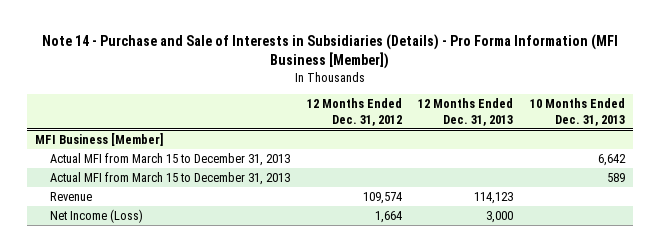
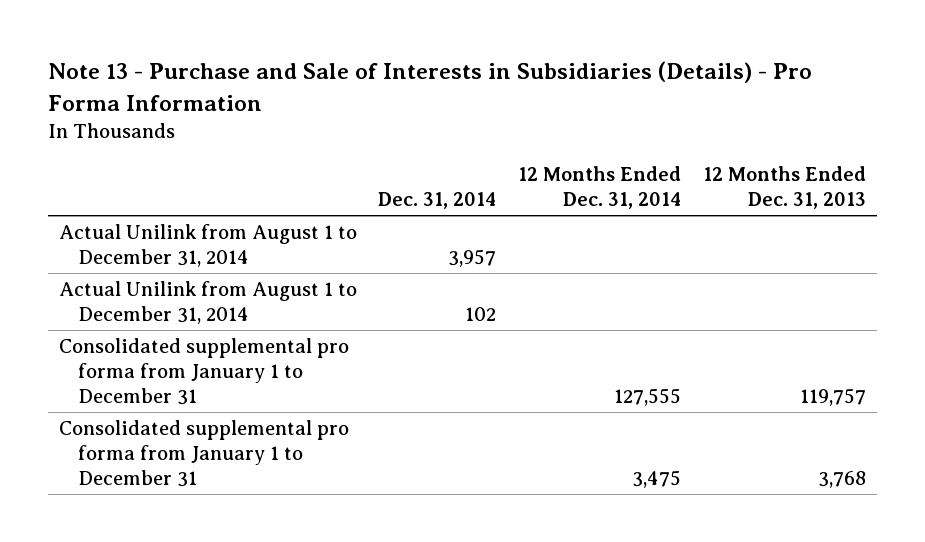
[41,34,618,70] Note 14 - Purchase and Sale of Interests in Subsidiaries (Details) - Pro Forma Information (MFI Business [Member]) -> [47,61,812,111] Note 13 - Purchase and Sale of Interests in Subsidiaries (Details) - Pro Forma Information
[306,98,402,126] 12 Months Ended Dec. 31, 2012 -> none
[529,98,625,126] 10 Months Ended Dec. 31, 2013 -> none
none -> [378,192,497,210] Dec. 31, 2014
none -> [518,166,682,210] 12 Months Ended Dec. 31, 2014
[35,132,164,146] MFI Business [Member] -> none
[50,152,291,166] Actual MFI from March 15 to December 31, 2013 -> none
[50,171,291,185] Actual MFI from March 15 to December 31, 2013 -> none
[50,191,93,201] Revenue -> none
[50,208,144,223] Net Income (Loss) -> none
none -> [58,224,357,268] Actual Unilink from August 1 to December 31, 2014
none -> [58,281,357,325] Actual Unilink from August 1 to December 31, 2014
none -> [58,338,349,405] Consolidated supplemental pro forma from January 1 to December 31
none -> [58,420,349,487] Consolidated supplemental pro forma from January 1 to December 31

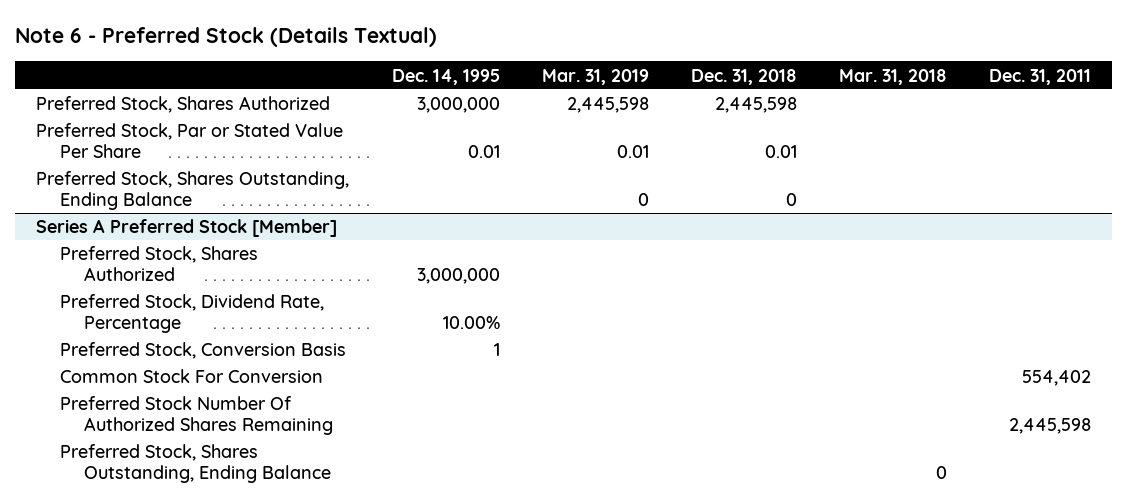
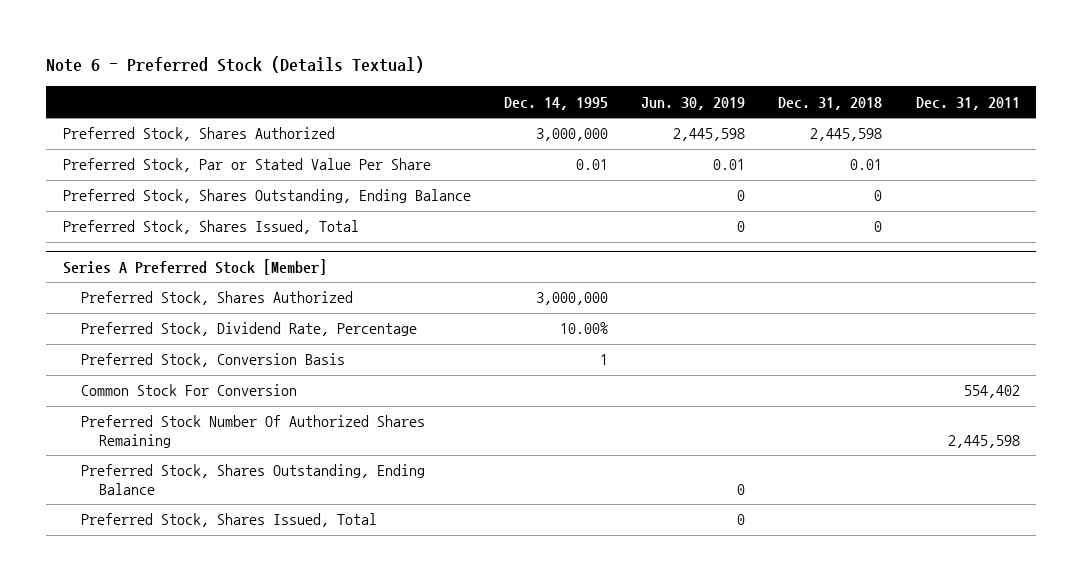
[541,68,649,85] Mar. 31, 2019 -> none
[839,68,948,85] Mar. 31, 2018 -> none
none -> [641,96,746,110] Jun. 30, 2019
none -> [62,220,359,235] Preferred Stock, Shares Issued, Total
none -> [80,513,377,528] Preferred Stock, Shares Issued, Total

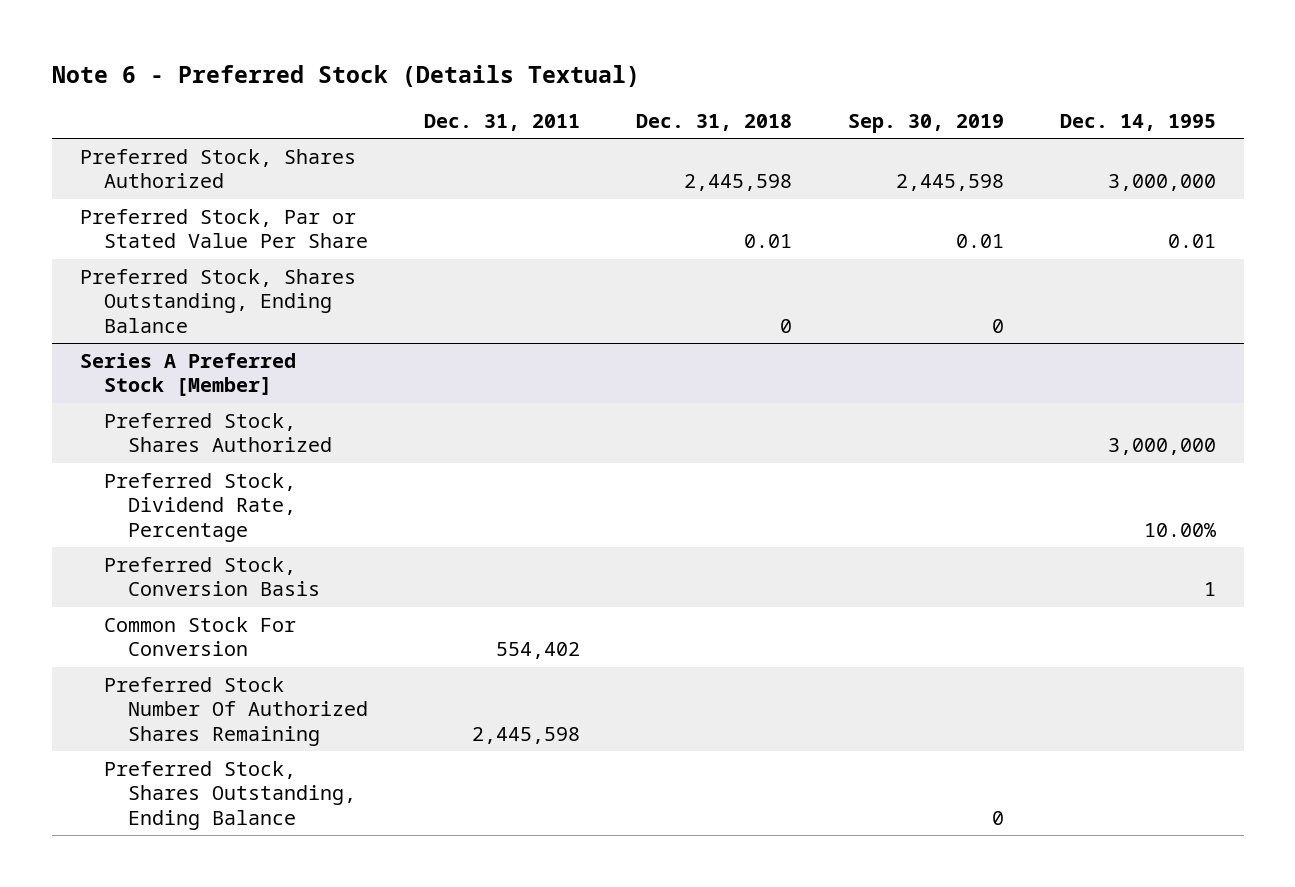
[641,96,746,110] Jun. 30, 2019 -> none
none -> [847,114,1004,134] Sep. 30, 2019
[62,220,359,235] Preferred Stock, Shares Issued, Total -> none
[80,513,377,528] Preferred Stock, Shares Issued, Total -> none

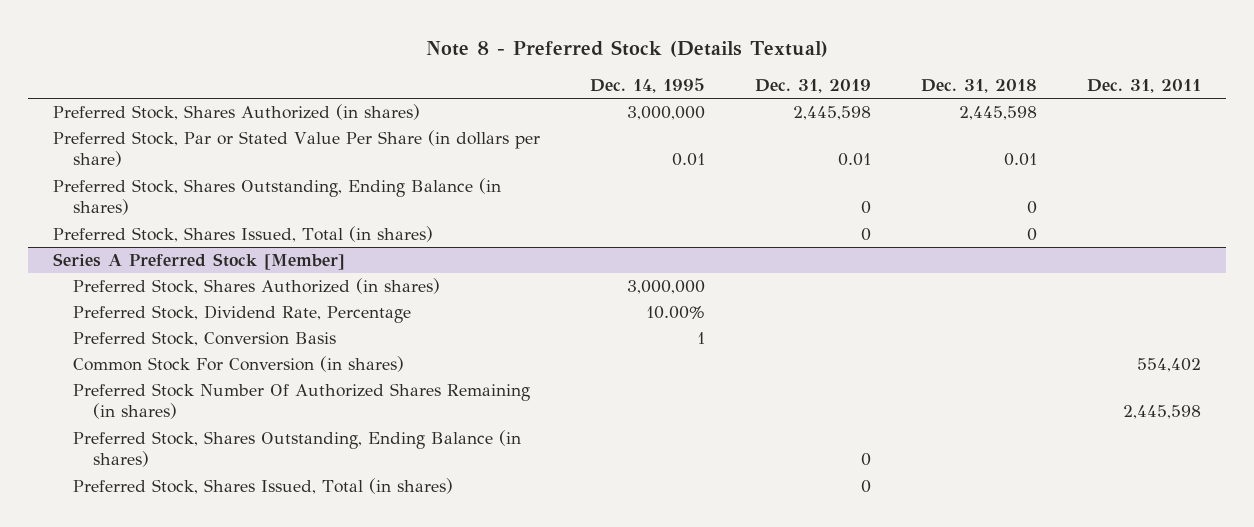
[51,64,640,87] Note 6 - Preferred Stock (Details Textual) -> [425,39,828,57] Note 8 - Preferred Stock (Details Textual)
[847,114,1004,134] Sep. 30, 2019 -> none
none -> [754,79,871,94] Dec. 31, 2019
[79,148,356,189] Preferred Stock, Shares Authorized -> [52,104,420,121] Preferred Stock, Shares Authorized (in shares)
[79,208,368,249] Preferred Stock, Par or Stated Value Per Share -> [52,130,540,168] Preferred Stock, Par or Stated Value Per Share (in dollars per share)
[79,268,356,333] Preferred Stock, Shares Outstanding, Ending Balance -> [52,178,501,216] Preferred Stock, Shares Outstanding, Ending Balance (in shares)
none -> [52,226,433,243] Preferred Stock, Shares Issued, Total (in shares)
[103,412,332,453] Preferred Stock, Shares Authorized -> [72,278,440,295] Preferred Stock, Shares Authorized (in shares)
[103,616,296,657] Common Stock For Conversion -> [72,356,404,373] Common Stock For Conversion (in shares)
[103,676,368,746] Preferred Stock Number Of Authorized Shares Remaining -> [72,383,530,420] Preferred Stock Number Of Authorized Shares Remaining (in shares)
[103,760,356,830] Preferred Stock, Shares Outstanding, Ending Balance -> [72,430,521,468] Preferred Stock, Shares Outstanding, Ending Balance (in shares)
none -> [72,478,453,495] Preferred Stock, Shares Issued, Total (in shares)

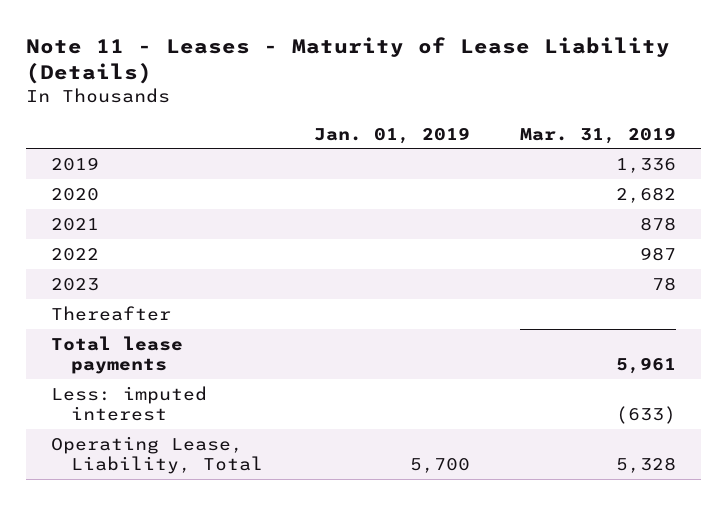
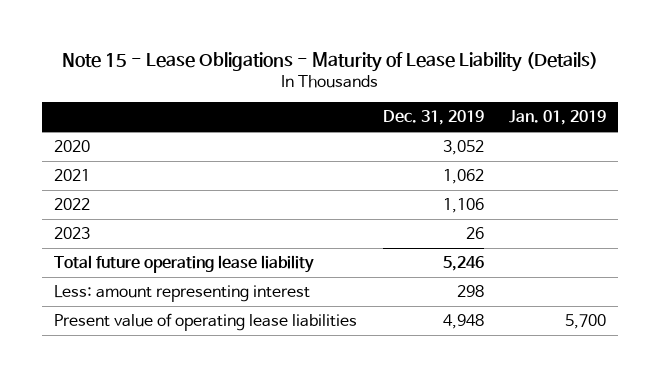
[26,36,671,84] Note 11 - Leases - Maturity of Lease Liability (Details) -> [62,51,599,72] Note 15 - Lease Obligations - Maturity of Lease Liability (Details)
[520,126,677,144] Mar. 31, 2019 -> none
none -> [382,110,484,126] Dec. 31, 2019
[51,156,100,171] 2019 -> none
[51,305,172,321] Thereafter -> none
[51,335,184,375] Total lease payments -> [54,255,315,274] Total future operating lease liability
[51,385,208,422] Less: imputed interest -> [54,285,311,303] Less: amount representing interest
[51,435,264,475] Operating Lease, Liability, Total -> [54,313,358,332] Present value of operating lease liabilities

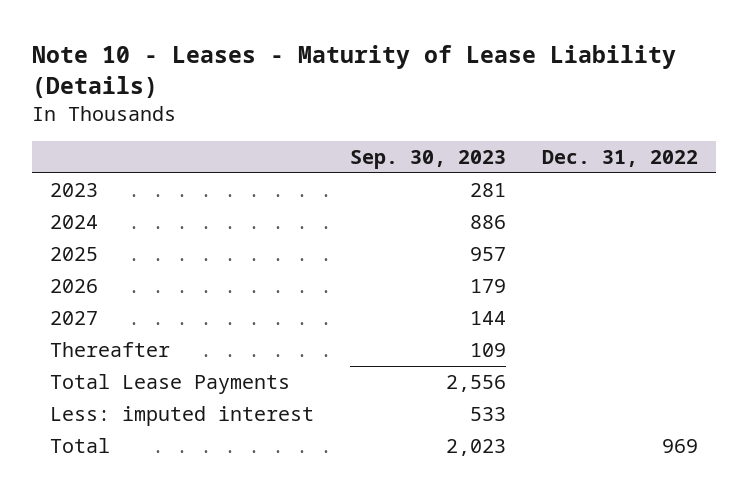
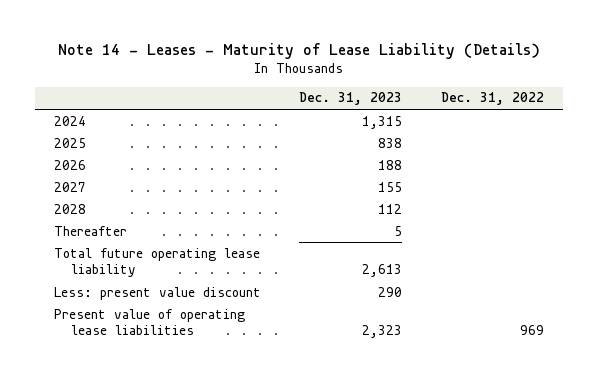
[31,44,676,98] Note 10 - Leases - Maturity of Lease Liability (Details) -> [57,43,540,60] Note 14 - Leases - Maturity of Lease Liability (Details)
[349,150,506,170] Sep. 30, 2023 -> none
none -> [299,92,403,106] Dec. 31, 2023
[49,183,98,198] 2023 -> none
none -> [53,203,86,214] 2028
[49,374,290,395] Total Lease Payments -> [53,247,260,278] Total future operating lease liability
[49,406,314,427] Less: imputed interest -> [53,286,261,300] Less: present value discount
[49,438,110,454] Total -> [53,308,245,336] Present value of operating lease liabilities

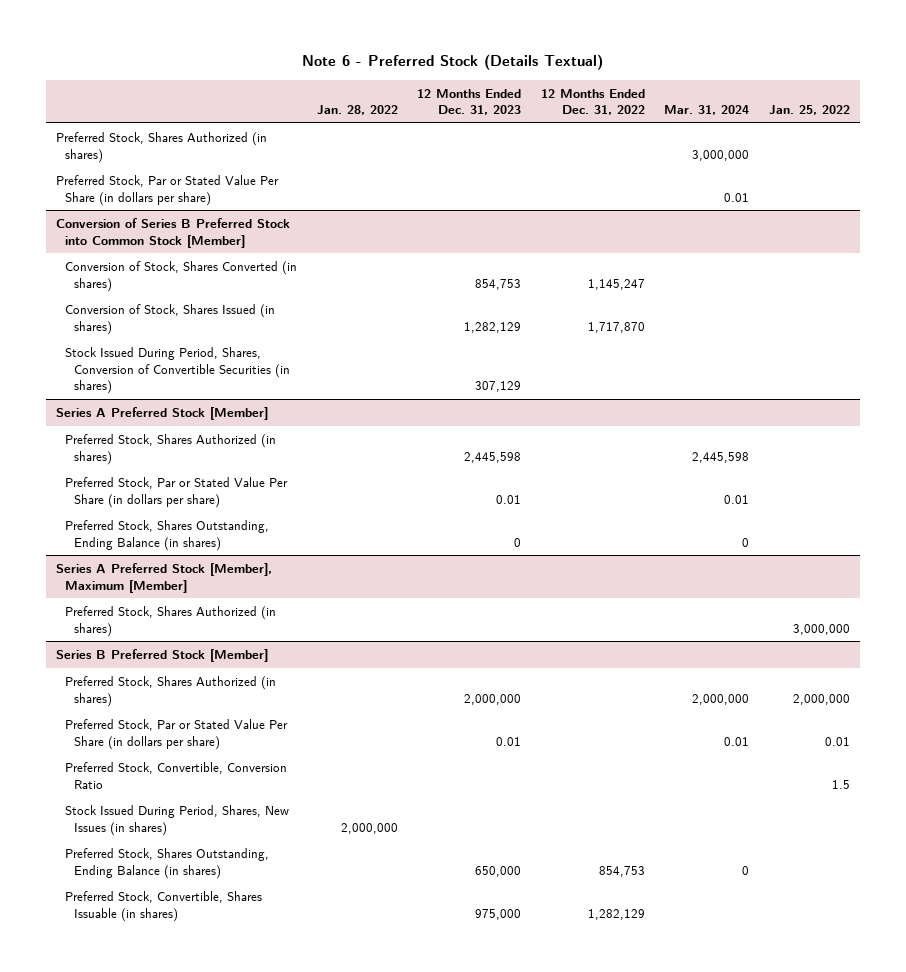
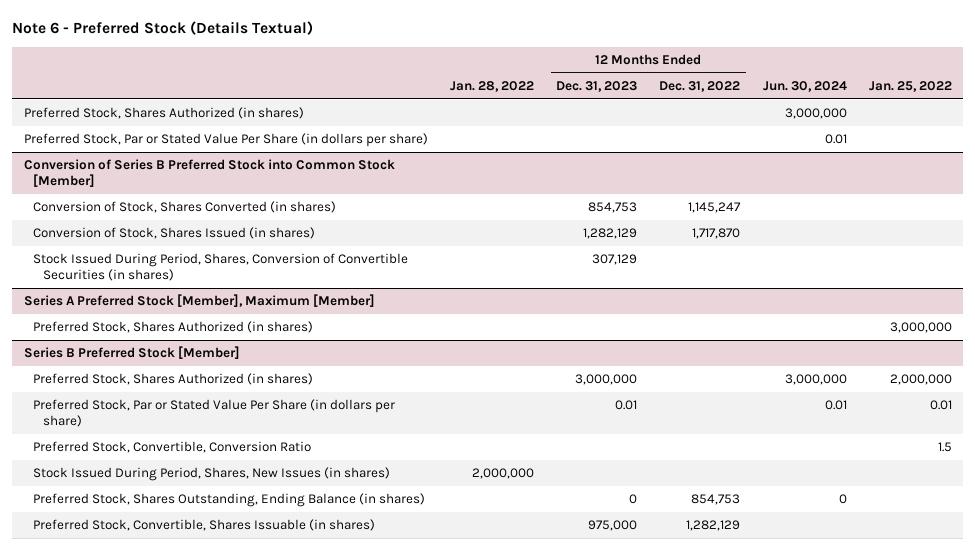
[664,105,750,116] Mar. 31, 2024 -> none
none -> [762,80,847,92] Jun. 30, 2024
[55,406,268,420] Series A Preferred Stock [Member] -> none
[65,433,277,465] Preferred Stock, Shares Authorized (in shares) -> none
[65,476,289,508] Preferred Stock, Par or Stated Value Per Share (in dollars per share) -> none
[65,519,270,551] Preferred Stock, Shares Outstanding, Ending Balance (in shares) -> none
[464,693,522,705] 2,000,000 -> [575,374,638,386] 3,000,000
[475,865,522,877] 650,000 -> [629,494,638,505] 0

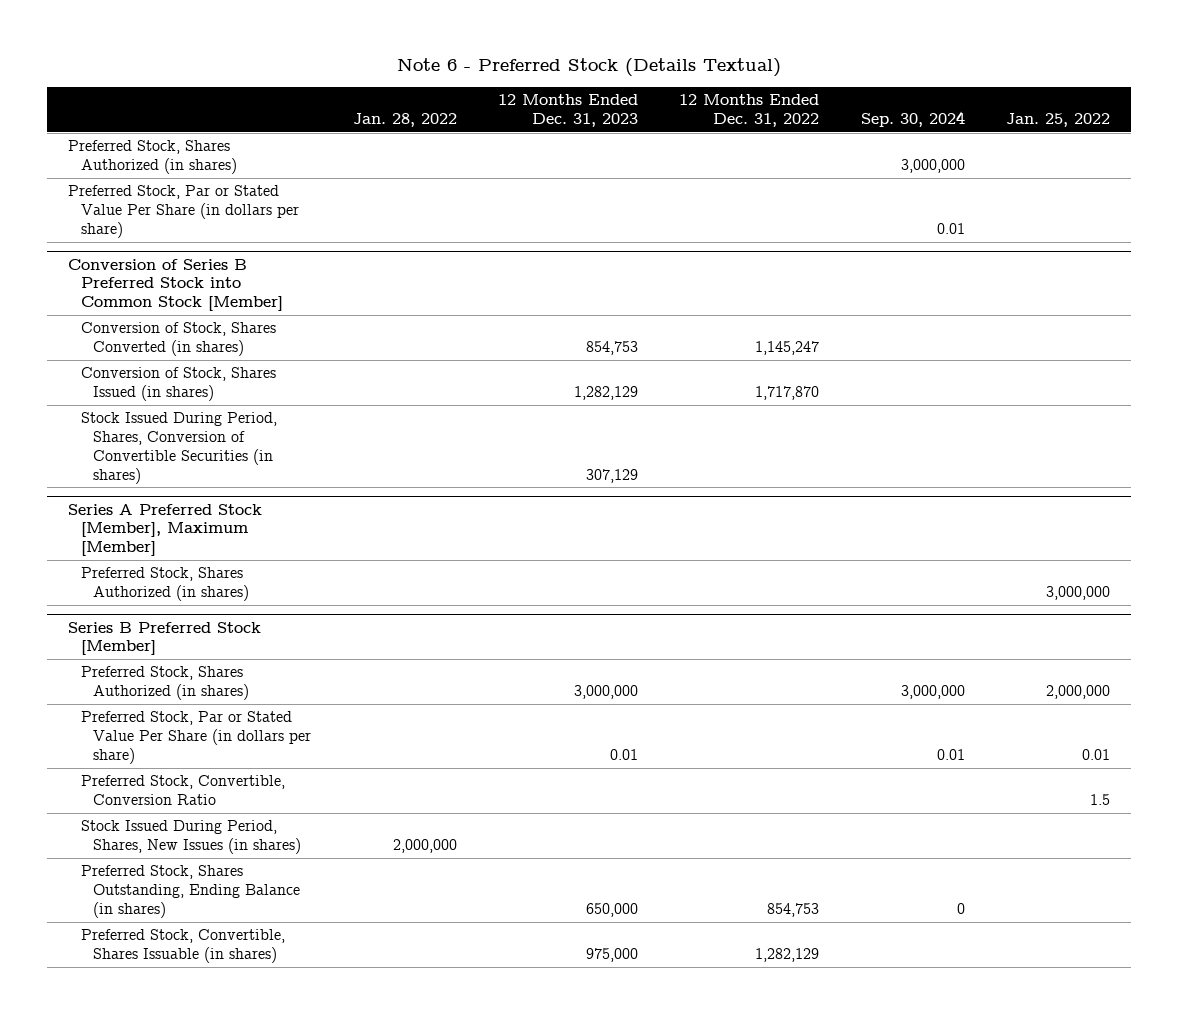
[762,80,847,92] Jun. 30, 2024 -> none
none -> [860,110,965,127] Sep. 30, 2024
[629,494,638,505] 0 -> [586,902,639,917] 650,000

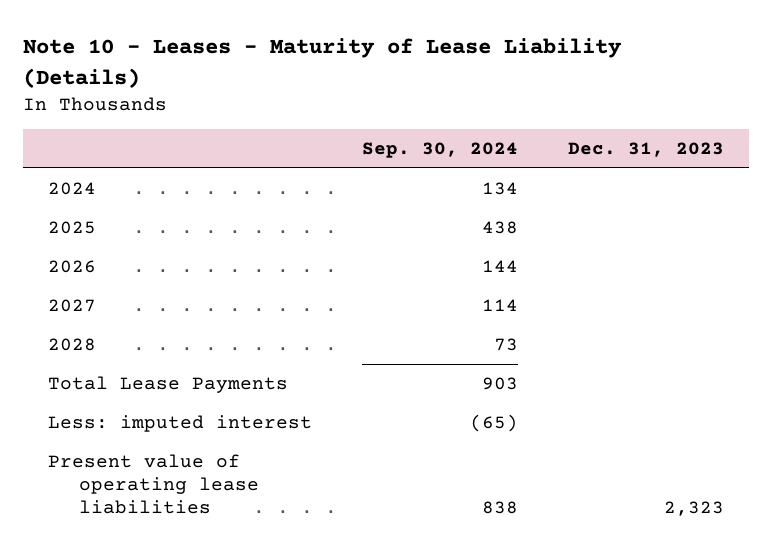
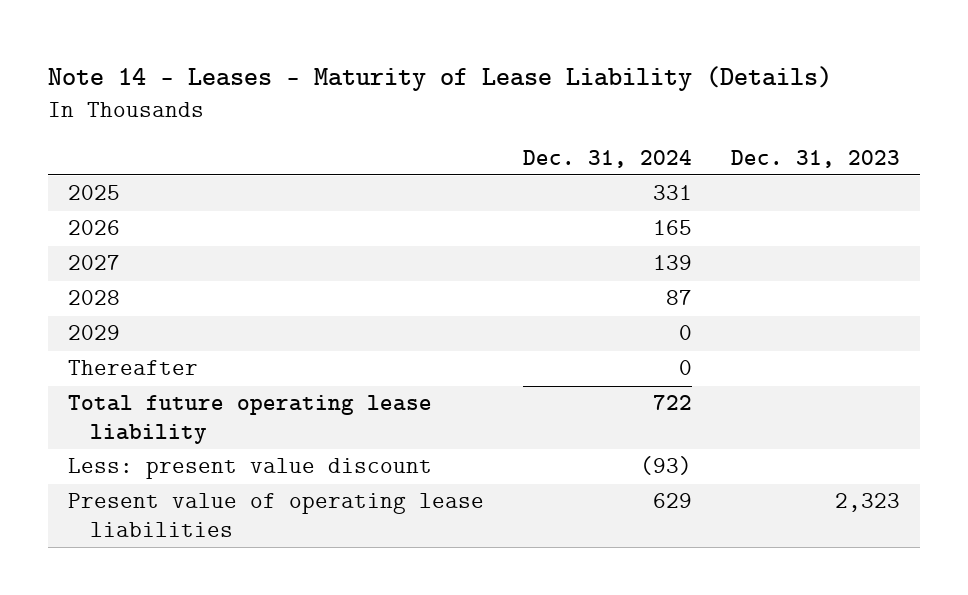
[23,38,623,88] Note 10 - Leases - Maturity of Lease Liability (Details) -> [48,65,833,91] Note 14 - Leases - Maturity of Lease Liability (Details)
[362,142,519,159] Sep. 30, 2024 -> none
none -> [522,149,692,168] Dec. 31, 2024
[48,181,97,195] 2024 -> none
none -> [67,325,120,341] 2029
none -> [67,360,198,376] Thereafter
[48,375,289,393] Total Lease Payments -> [67,395,432,444] Total future operating lease liability
[48,414,313,432] Less: imputed interest -> [67,458,432,480] Less: present value discount

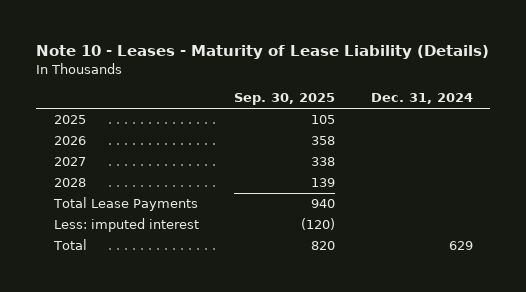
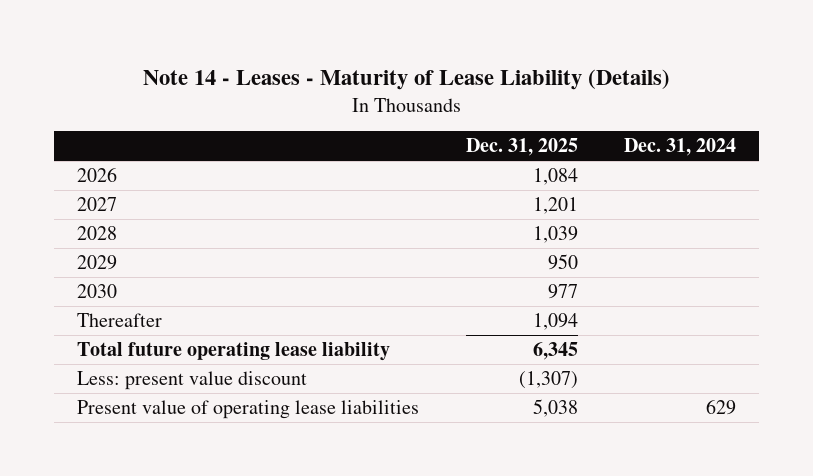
[36,45,490,60] Note 10 - Leases - Maturity of Lease Liability (Details) -> [142,68,670,90] Note 14 - Leases - Maturity of Lease Liability (Details)
[234,93,336,106] Sep. 30, 2025 -> none
none -> [465,138,578,157] Dec. 31, 2025
[53,115,86,125] 2025 -> none
none -> [77,254,118,270] 2029
none -> [77,283,118,298] 2030
none -> [77,312,163,327] Thereafter
[52,197,198,212] Total Lease Payments -> [77,341,391,361] Total future operating lease liability
[53,218,199,233] Less: imputed interest -> [77,370,308,390] Less: present value discount
[52,239,87,251] Total -> [77,399,420,419] Present value of operating lease liabilities

